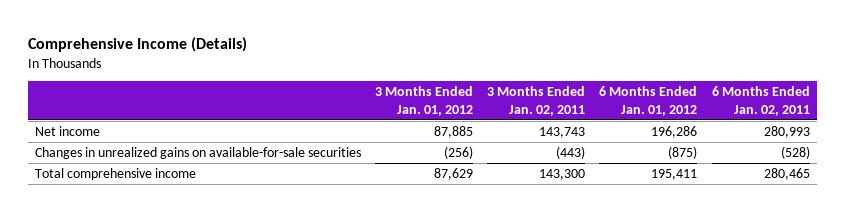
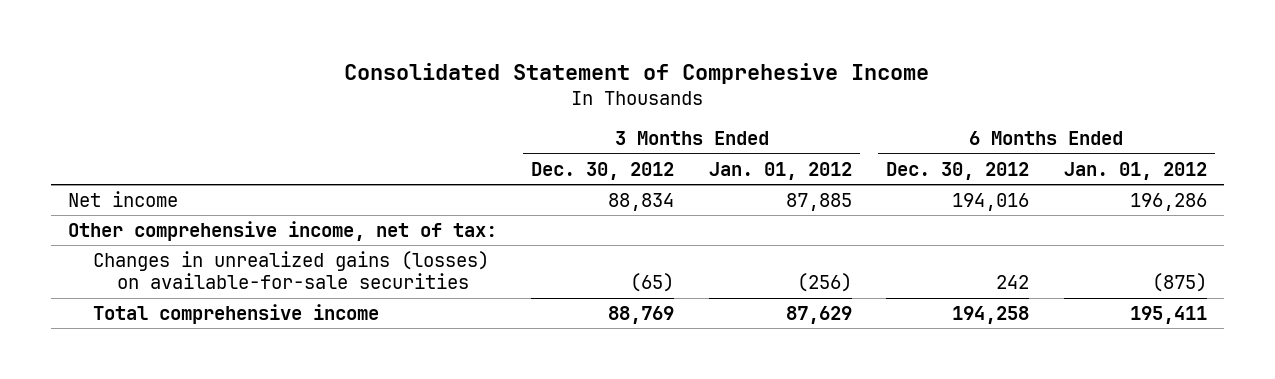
[27,37,247,53] Comprehensive Income (Details) -> [344,62,930,84] Consolidated Statement of Comprehesive Income
[487,86,586,116] 3 Months Ended Jan. 02, 2011 -> none
[711,86,810,116] 6 Months Ended Jan. 02, 2011 -> none
none -> [531,161,675,180] Dec. 30, 2012
none -> [886,161,1030,180] Dec. 30, 2012
none -> [67,221,497,242] Other comprehensive income, net of tax:
[34,147,361,160] Changes in unrealized gains on available-for-sale securities -> [92,251,489,290] Changes in unrealized gains (losses) on available-for-sale securities

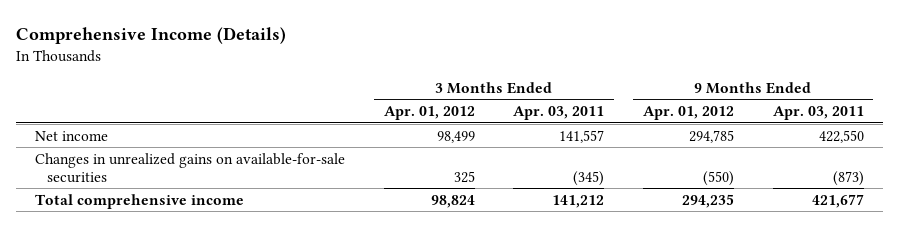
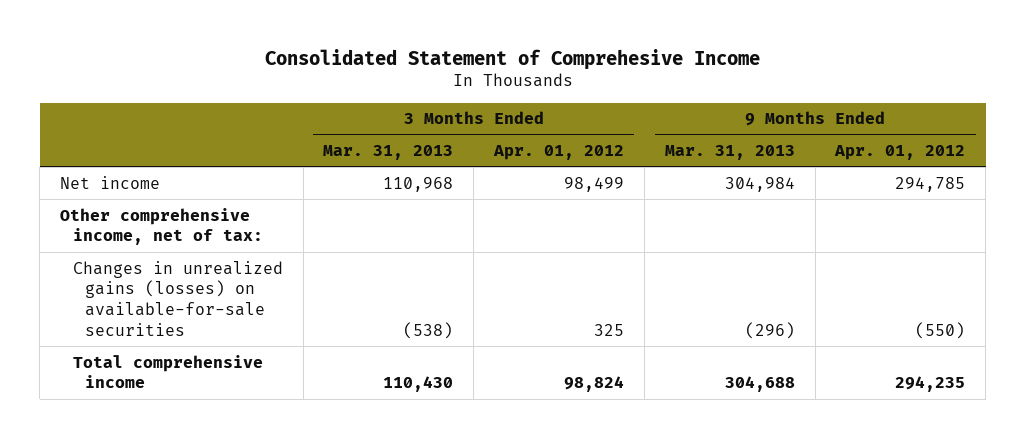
[15,26,286,44] Comprehensive Income (Details) -> [264,48,760,70] Consolidated Statement of Comprehesive Income
[513,106,605,121] Apr. 03, 2011 -> none
[772,106,864,121] Apr. 03, 2011 -> none
none -> [323,145,454,161] Mar. 31, 2013
none -> [664,145,795,161] Mar. 31, 2013
none -> [60,207,263,246] Other comprehensive income, net of tax:
[35,152,346,183] Changes in unrealized gains on available-for-sale securities -> [72,260,283,336] Changes in unrealized gains (losses) on available-for-sale securities

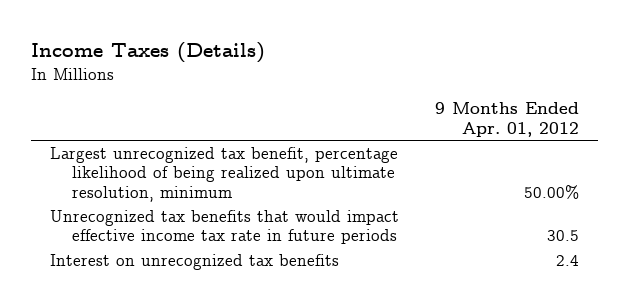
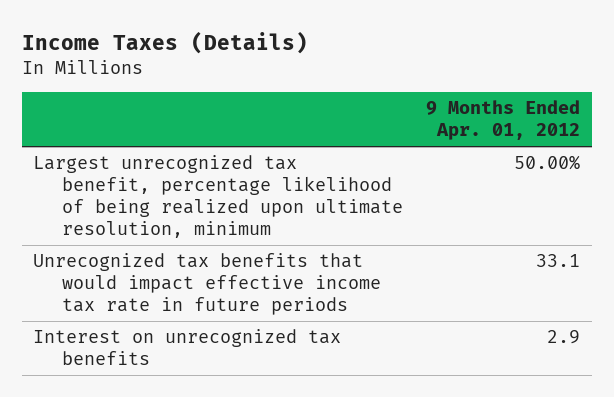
[547,230,580,242] 30.5 -> [536,254,581,268] 33.1
[556,254,580,266] 2.4 -> [547,330,581,345] 2.9

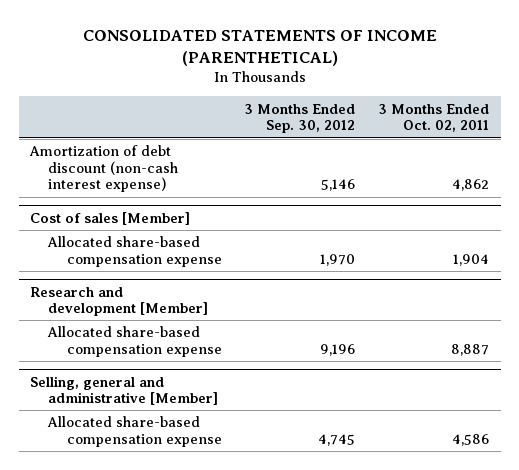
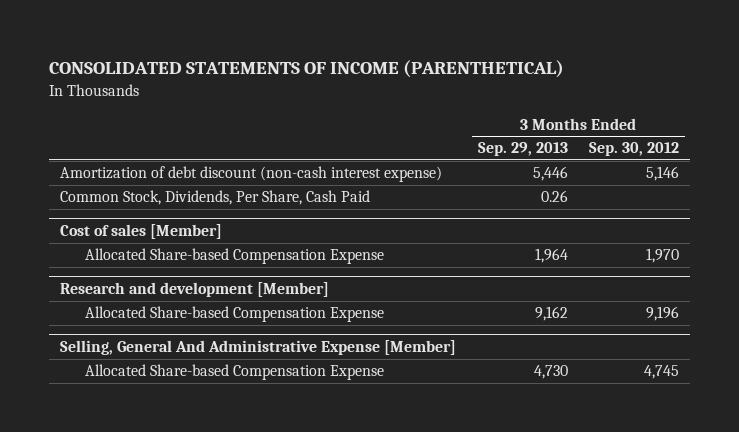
[378,103,490,133] 3 Months Ended Oct. 02, 2011 -> none
none -> [477,142,568,157] Sep. 29, 2013
none -> [60,190,371,206] Common Stock, Dividends, Per Share, Cash Paid
[47,236,222,267] Allocated share-based compensation expense -> [85,248,385,265] Allocated Share-based Compensation Expense
[47,326,222,357] Allocated share-based compensation expense -> [85,306,385,323] Allocated Share-based Compensation Expense
[30,375,219,405] Selling, general and administrative [Member] -> [60,340,457,356] Selling, General And Administrative Expense [Member]
[47,416,222,447] Allocated share-based compensation expense -> [85,364,385,381] Allocated Share-based Compensation Expense

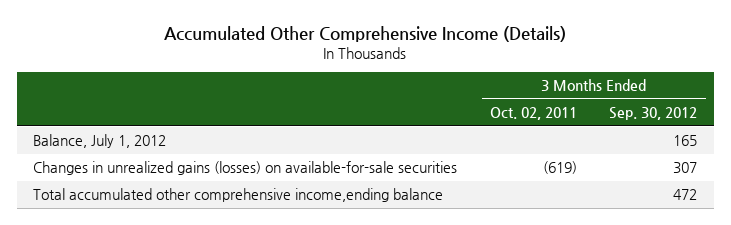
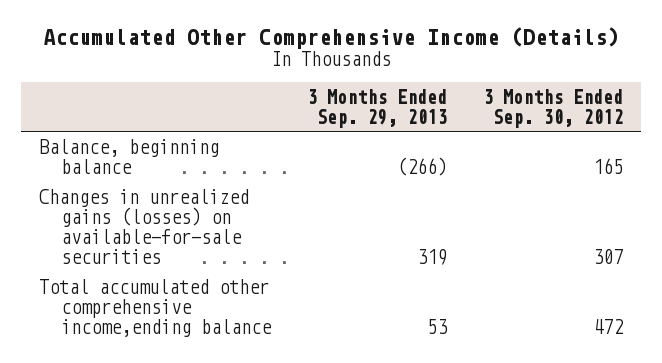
[489,107,577,121] Oct. 02, 2011 -> none
none -> [306,88,447,128] 3 Months Ended Sep. 29, 2013
[33,134,167,149] Balance, July 1, 2012 -> [38,139,219,175] Balance, beginning balance

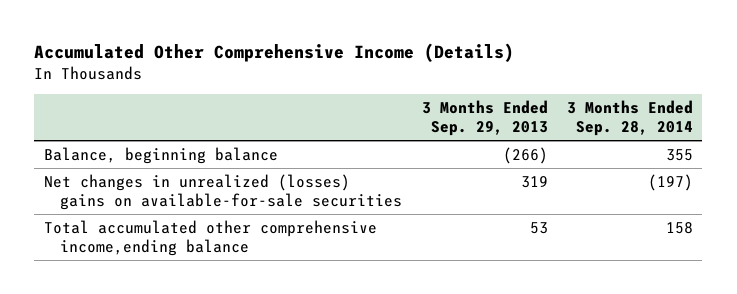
[482,88,623,128] 3 Months Ended Sep. 30, 2012 -> none
none -> [566,100,693,136] 3 Months Ended Sep. 28, 2014
[38,189,249,265] Changes in unrealized gains (losses) on available-for-sale securities -> [43,173,403,210] Net changes in unrealized (losses) gains on available-for-sale securities

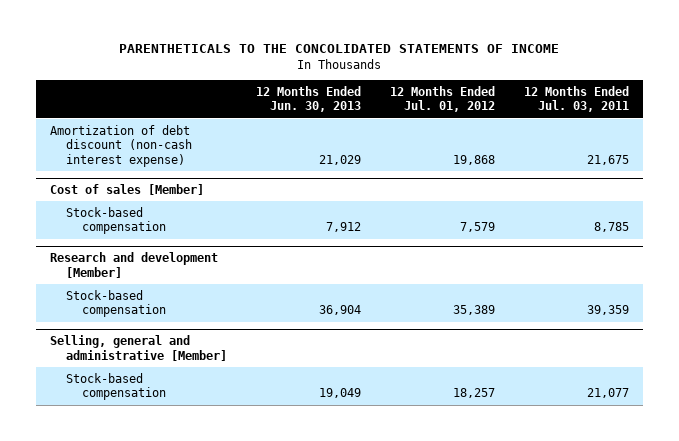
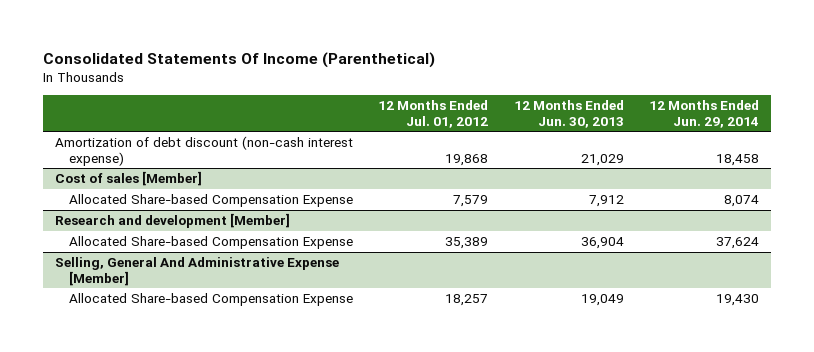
[119,44,560,54] PARENTHETICALS TO THE CONCOLIDATED STATEMENTS OF INCOME -> [42,51,435,68] Consolidated Statements Of Income (Parenthetical)
[523,85,629,113] 12 Months Ended Jul. 03, 2011 -> none
none -> [648,100,759,128] 12 Months Ended Jun. 29, 2014
[66,206,166,235] Stock-based compensation -> [69,194,354,208] Allocated Share-based Compensation Expense
[66,289,166,318] Stock-based compensation -> [69,236,354,250] Allocated Share-based Compensation Expense
[50,335,228,361] Selling, general and administrative [Member] -> [55,257,340,286] Selling, General And Administrative Expense [Member]
[66,372,166,401] Stock-based compensation -> [69,293,354,307] Allocated Share-based Compensation Expense

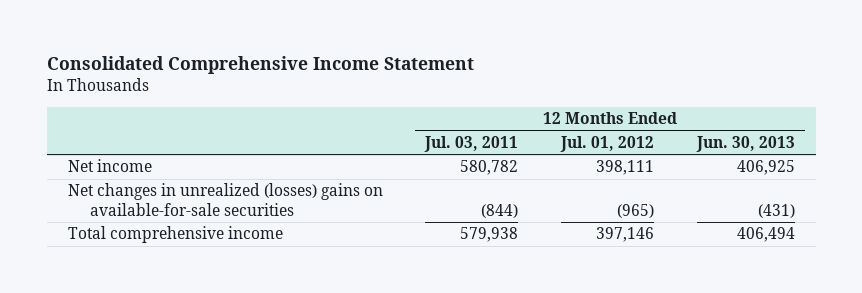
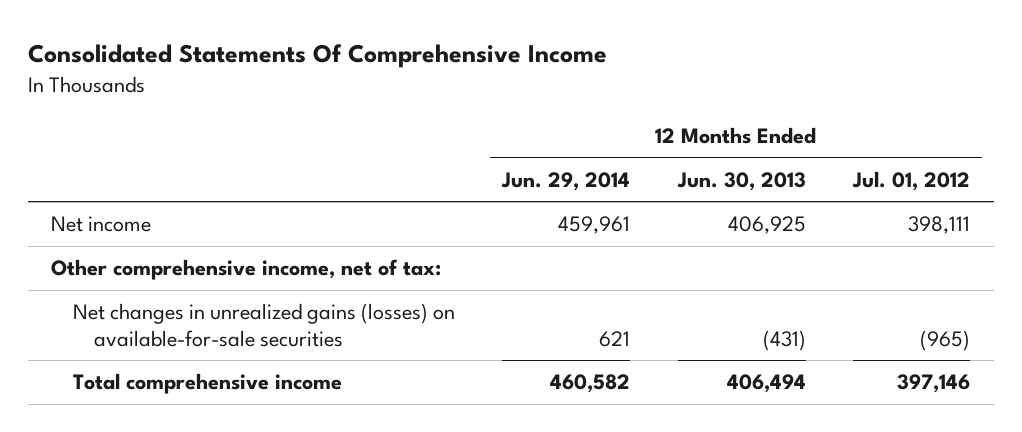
[46,56,474,75] Consolidated Comprehensive Income Statement -> [27,43,607,68] Consolidated Statements Of Comprehensive Income
[424,135,519,152] Jul. 03, 2011 -> none
none -> [501,171,631,191] Jun. 29, 2014
none -> [51,259,442,281] Other comprehensive income, net of tax:
[67,183,383,216] Net changes in unrealized (losses) gains on available-for-sale securities -> [72,303,455,347] Net changes in unrealized gains (losses) on available-for-sale securities

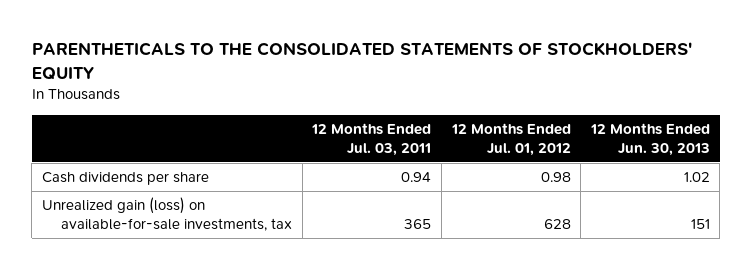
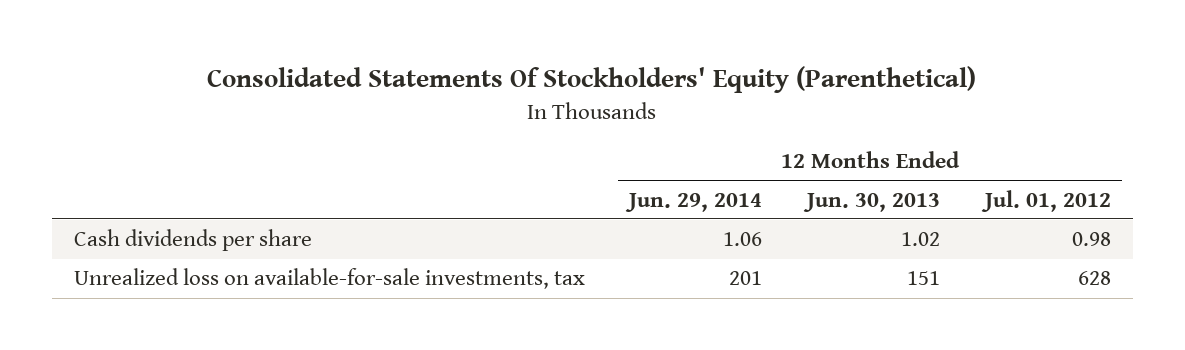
[31,42,692,80] PARENTHETICALS TO THE CONSOLIDATED STATEMENTS OF STOCKHOLDERS' EQUITY -> [207,66,977,94] Consolidated Statements Of Stockholders' Equity (Parenthetical)
[311,122,432,157] 12 Months Ended Jul. 03, 2011 -> none
none -> [625,192,763,212] Jun. 29, 2014
[41,197,293,232] Unrealized gain (loss) on available-for-sale investments, tax -> [73,268,585,290] Unrealized loss on available-for-sale investments, tax

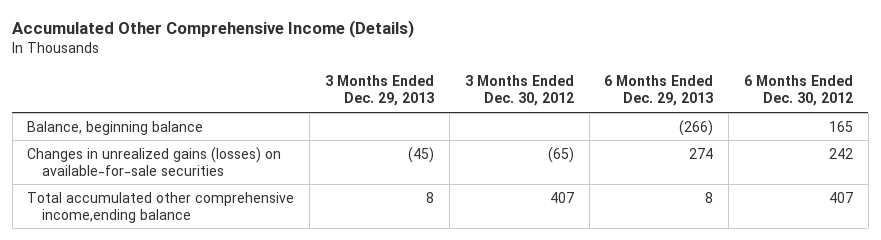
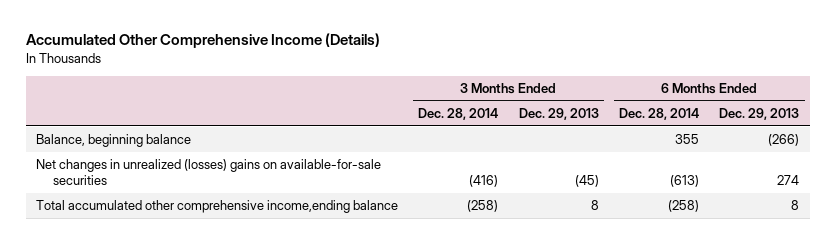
[464,75,574,107] 3 Months Ended Dec. 30, 2012 -> none
[744,75,854,107] 6 Months Ended Dec. 30, 2012 -> none
none -> [418,107,499,120] Dec. 28, 2014
none -> [619,107,700,120] Dec. 28, 2014
[27,146,282,176] Changes in unrealized gains (losses) on available-for-sale securities -> [35,159,381,186] Net changes in unrealized (losses) gains on available-for-sale securities

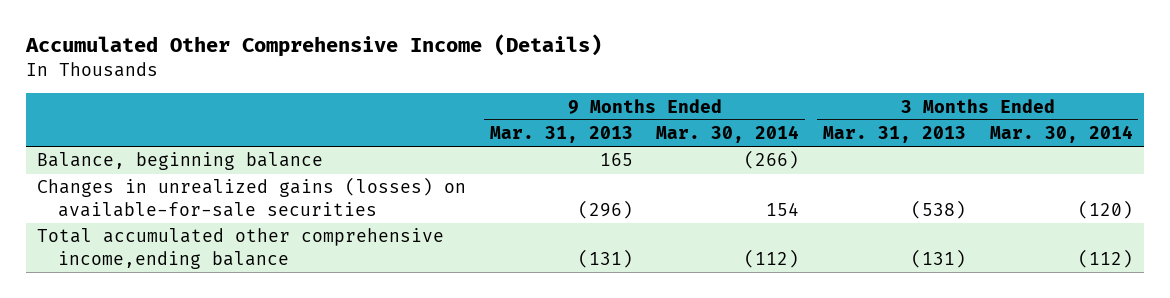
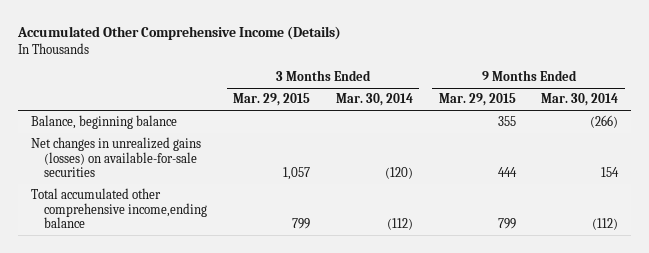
[489,126,633,144] Mar. 31, 2013 -> none
[822,126,966,144] Mar. 31, 2013 -> none
none -> [233,93,311,107] Mar. 29, 2015
none -> [438,93,516,107] Mar. 29, 2015
[37,177,467,217] Changes in unrealized gains (losses) on available-for-sale securities -> [31,137,202,177] Net changes in unrealized gains (losses) on available-for-sale securities

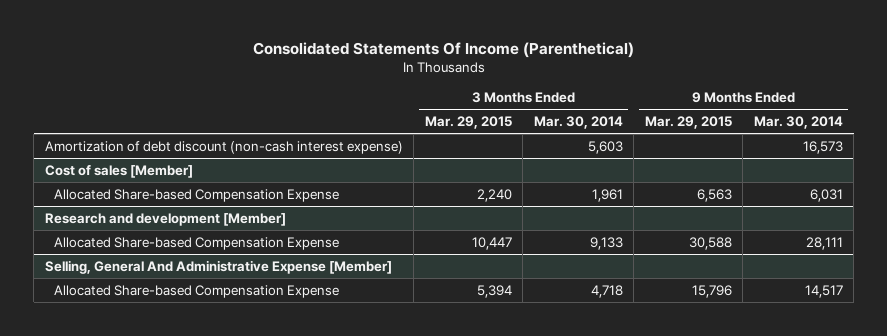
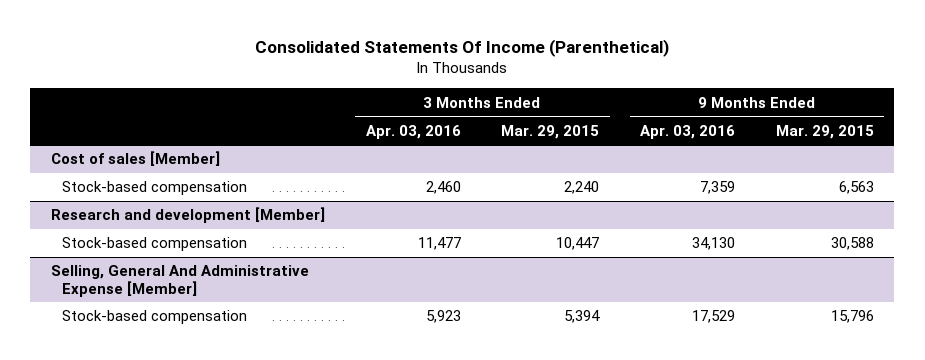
[533,116,623,130] Mar. 30, 2014 -> none
[753,116,843,130] Mar. 30, 2014 -> none
none -> [365,124,461,139] Apr. 03, 2016
none -> [640,124,736,139] Apr. 03, 2016
[44,140,403,154] Amortization of debt discount (non-cash interest expense) -> none
[54,188,340,202] Allocated Share-based Compensation Expense -> [61,181,247,196] Stock-based compensation
[54,236,340,250] Allocated Share-based Compensation Expense -> [61,237,247,252] Stock-based compensation
[54,284,340,298] Allocated Share-based Compensation Expense -> [61,310,247,325] Stock-based compensation

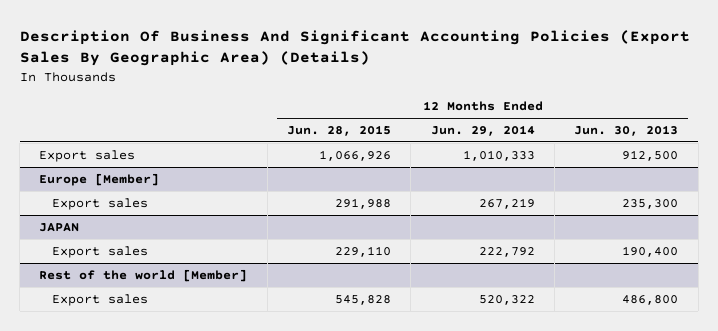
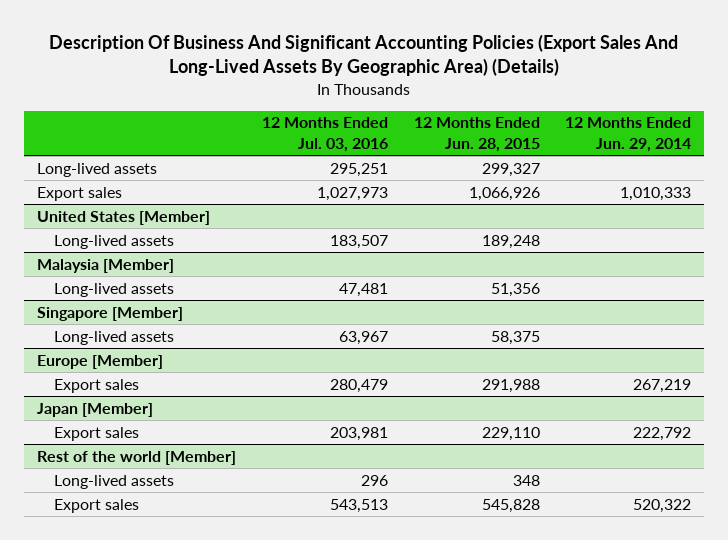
[19,29,690,67] Description Of Business And Significant Accounting Policies (Export Sales By Geographic Area) (Details) -> [49,33,679,77] Description Of Business And Significant Accounting Policies (Export Sales And Long-Lived Assets By Geographic Area) (Details)
[574,124,679,136] Jun. 30, 2013 -> none
none -> [261,117,388,152] 12 Months Ended Jul. 03, 2016
none -> [36,162,157,177] Long-lived assets
none -> [36,210,210,225] United States [Member]
none -> [54,234,175,249] Long-lived assets
none -> [36,258,174,273] Malaysia [Member]
none -> [54,282,175,297] Long-lived assets
none -> [36,306,183,321] Singapore [Member]
none -> [54,330,175,345] Long-lived assets
[39,222,80,232] JAPAN -> [36,402,153,417] Japan [Member]
none -> [54,474,175,489] Long-lived assets

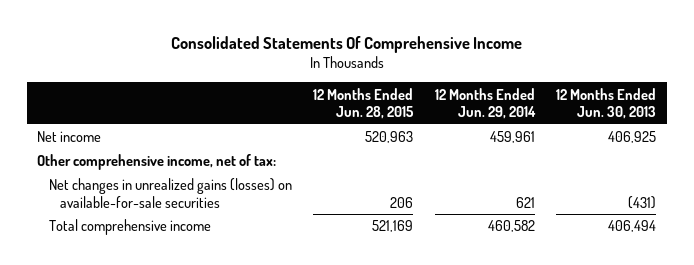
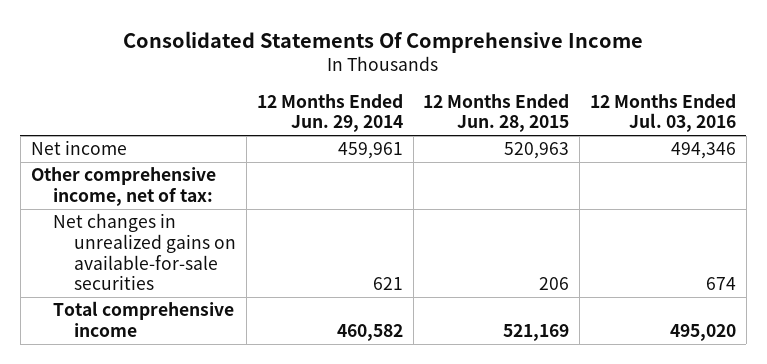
[556,87,657,120] 12 Months Ended Jun. 30, 2013 -> none
none -> [590,93,737,133] 12 Months Ended Jul. 03, 2016
[48,178,292,208] Net changes in unrealized gains (losses) on available-for-sale securities -> [52,213,237,291] Net changes in unrealized gains on available-for-sale securities

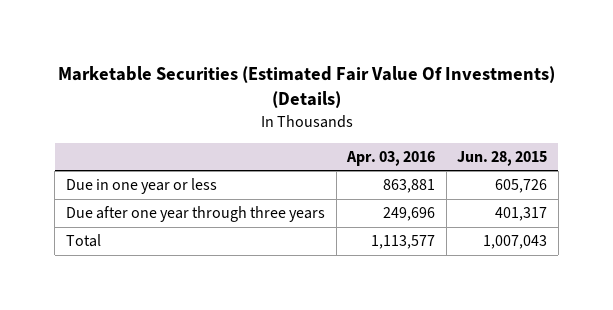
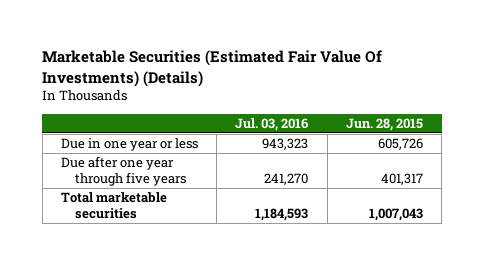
[346,150,436,166] Apr. 03, 2016 -> none
none -> [235,117,309,131] Jul. 03, 2016
[66,206,326,223] Due after one year through three years -> [60,156,187,186] Due after one year through five years
[66,234,102,248] Total -> [60,192,167,219] Total marketable securities

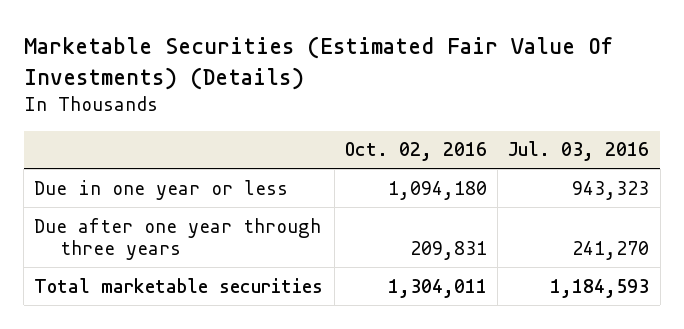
[346,117,424,131] Jun. 28, 2015 -> none
none -> [344,142,487,162] Oct. 02, 2016
[60,156,187,186] Due after one year through five years -> [34,217,322,261] Due after one year through three years

